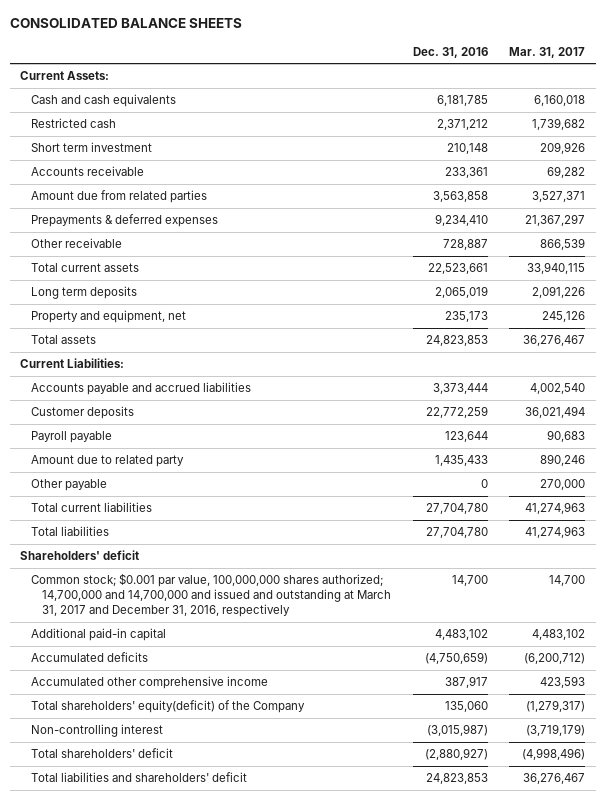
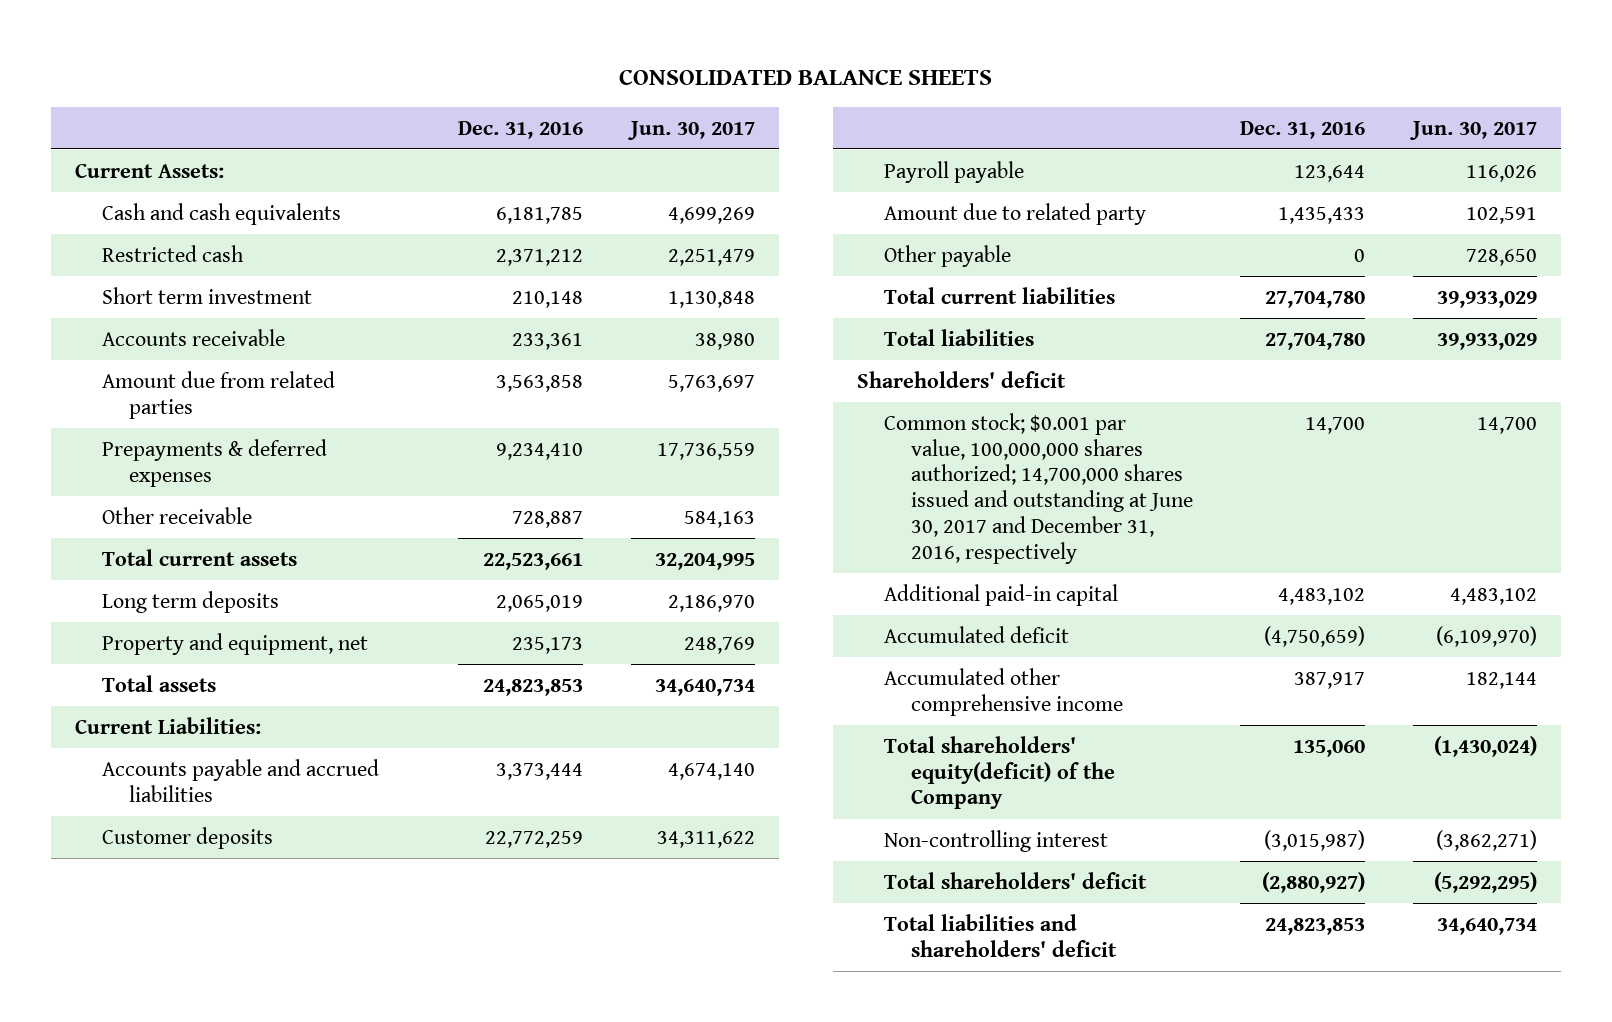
[509,46,586,58] Mar. 31, 2017 -> none
none -> [626,120,755,140] Jun. 30, 2017
[31,573,392,618] Common stock; $0.001 par value, 100,000,000 shares authorized; 14,700,000 and 14,700,000 and issued and outstanding at March 31, 2017 and December 31, 2016, respectively -> [883,412,1193,565] Common stock; $0.001 par value, 100,000,000 shares authorized; 14,700,000 shares issued and outstanding at June 30, 2017 and December 31, 2016, respectively
[31,652,149,663] Accumulated deficits -> [883,625,1069,643] Accumulated deficit

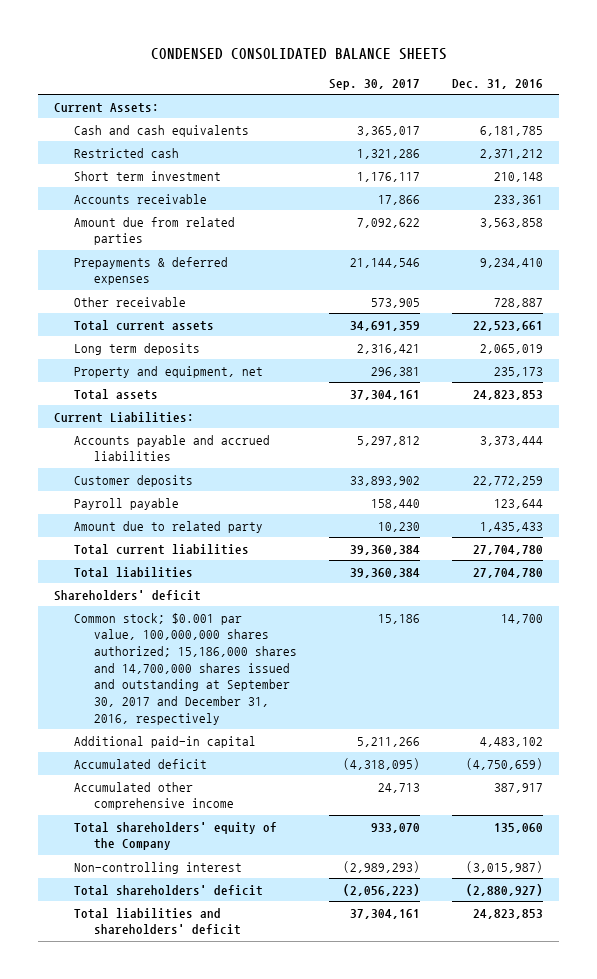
[619,69,993,86] CONSOLIDATED BALANCE SHEETS -> [150,47,447,60] CONDENSED CONSOLIDATED BALANCE SHEETS
[626,120,755,140] Jun. 30, 2017 -> none
none -> [329,78,421,90] Sep. 30, 2017
[883,244,1011,267] Other payable -> none
[883,412,1193,565] Common stock; $0.001 par value, 100,000,000 shares authorized; 14,700,000 shares issued and outstanding at June 30, 2017 and December 31, 2016, respectively -> [74,612,298,725] Common stock; $0.001 par value, 100,000,000 shares authorized; 15,186,000 shares and 14,700,000 shares issued and outstanding at September 30, 2017 and December 31, 2016, respectively
[883,735,1115,810] Total shareholders' equity(deficit) of the Company -> [74,821,278,851] Total shareholders' equity of the Company

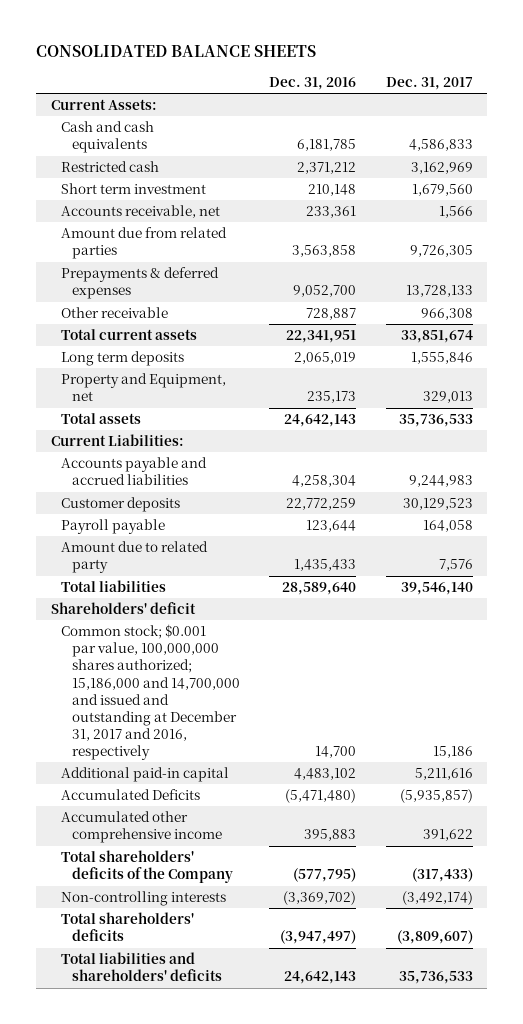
[150,47,447,60] CONDENSED CONSOLIDATED BALANCE SHEETS -> [36,45,317,58] CONSOLIDATED BALANCE SHEETS
[329,78,421,90] Sep. 30, 2017 -> none
none -> [385,77,473,91] Dec. 31, 2017
[74,193,208,204] Accounts receivable -> [61,205,221,219] Accounts receivable, net
[480,257,544,268] 9,234,410 -> [293,285,357,298] 9,052,700
[473,320,544,331] 22,523,661 -> [286,330,357,344] 22,341,951
[74,365,264,378] Property and equipment, net -> [61,373,227,402] Property and Equipment, net
[473,389,544,400] 24,823,853 -> [284,414,357,428] 24,642,143
[480,435,544,446] 3,373,444 -> [292,475,357,488] 4,258,304
[74,543,250,555] Total current liabilities -> none
[473,567,544,578] 27,704,780 -> [282,582,357,596] 28,589,640
[74,612,298,725] Common stock; $0.001 par value, 100,000,000 shares authorized; 15,186,000 shares and 14,700,000 shares issued and outstanding at September 30, 2017 and December 31, 2016, respectively -> [61,624,241,761] Common stock; $0.001 par value, 100,000,000 shares authorized; 15,186,000 and 14,700,000 and issued and outstanding at December 31, 2017 and 2016, respectively
[74,758,208,769] Accumulated deficit -> [61,789,201,801] Accumulated Deficits
[466,757,544,770] (4,750,659) -> [285,789,357,804] (5,471,480)
[494,782,544,793] 387,917 -> [304,829,357,842] 395,883
[74,821,278,851] Total shareholders' equity of the Company -> [61,850,234,884] Total shareholders' deficits of the Company
[494,822,544,833] 135,060 -> [293,868,357,883] (577,795)
[74,861,243,874] Non-controlling interest -> [61,891,227,907] Non-controlling interests
[466,860,544,873] (3,015,987) -> [283,891,357,906] (3,369,702)
[74,884,264,896] Total shareholders' deficit -> [61,912,195,942] Total shareholders' deficits
[466,883,544,896] (2,880,927) -> [280,930,357,945] (3,947,497)
[74,907,242,936] Total liabilities and shareholders' deficit -> [61,952,223,982] Total liabilities and shareholders' deficits
[473,908,544,919] 24,823,853 -> [284,971,357,985] 24,642,143

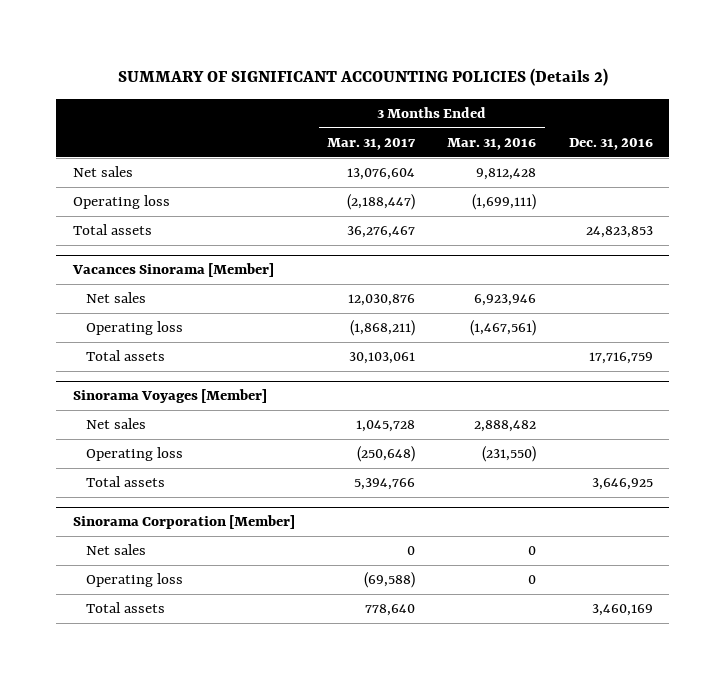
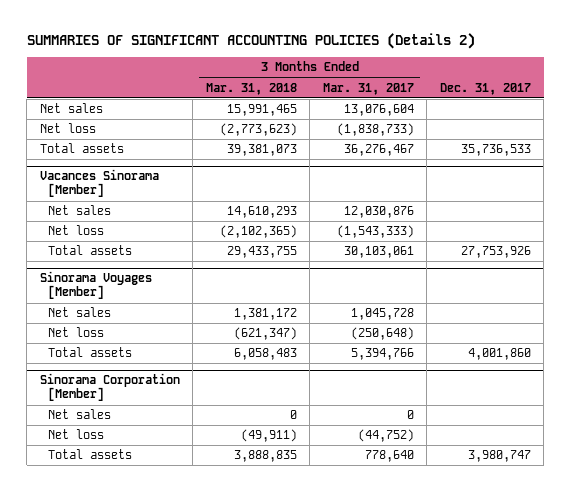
[117,68,608,87] SUMMARY OF SIGNIFICANT ACCOUNTING POLICIES (Details 2) -> [26,33,475,50] SUMMARIES OF SIGNIFICANT ACCOUNTING POLICIES (Details 2)
[447,137,537,150] Mar. 31, 2016 -> none
[568,137,653,150] Dec. 31, 2016 -> none
none -> [205,82,297,95] Mar. 31, 2018
none -> [439,82,531,95] Dec. 31, 2017
[72,195,170,210] Operating loss -> [39,123,96,134] Net loss
[346,194,415,211] (2,188,447) -> [336,123,414,137] (1,838,733)
[86,321,184,336] Operating loss -> [48,225,105,236] Net loss
[349,320,415,337] (1,868,211) -> [336,225,414,239] (1,543,333)
[86,447,184,462] Operating loss -> [48,327,105,338] Net loss
[86,573,184,588] Operating loss -> [48,429,105,440] Net loss
[363,572,415,589] (69,588) -> [357,429,414,443] (44,752)

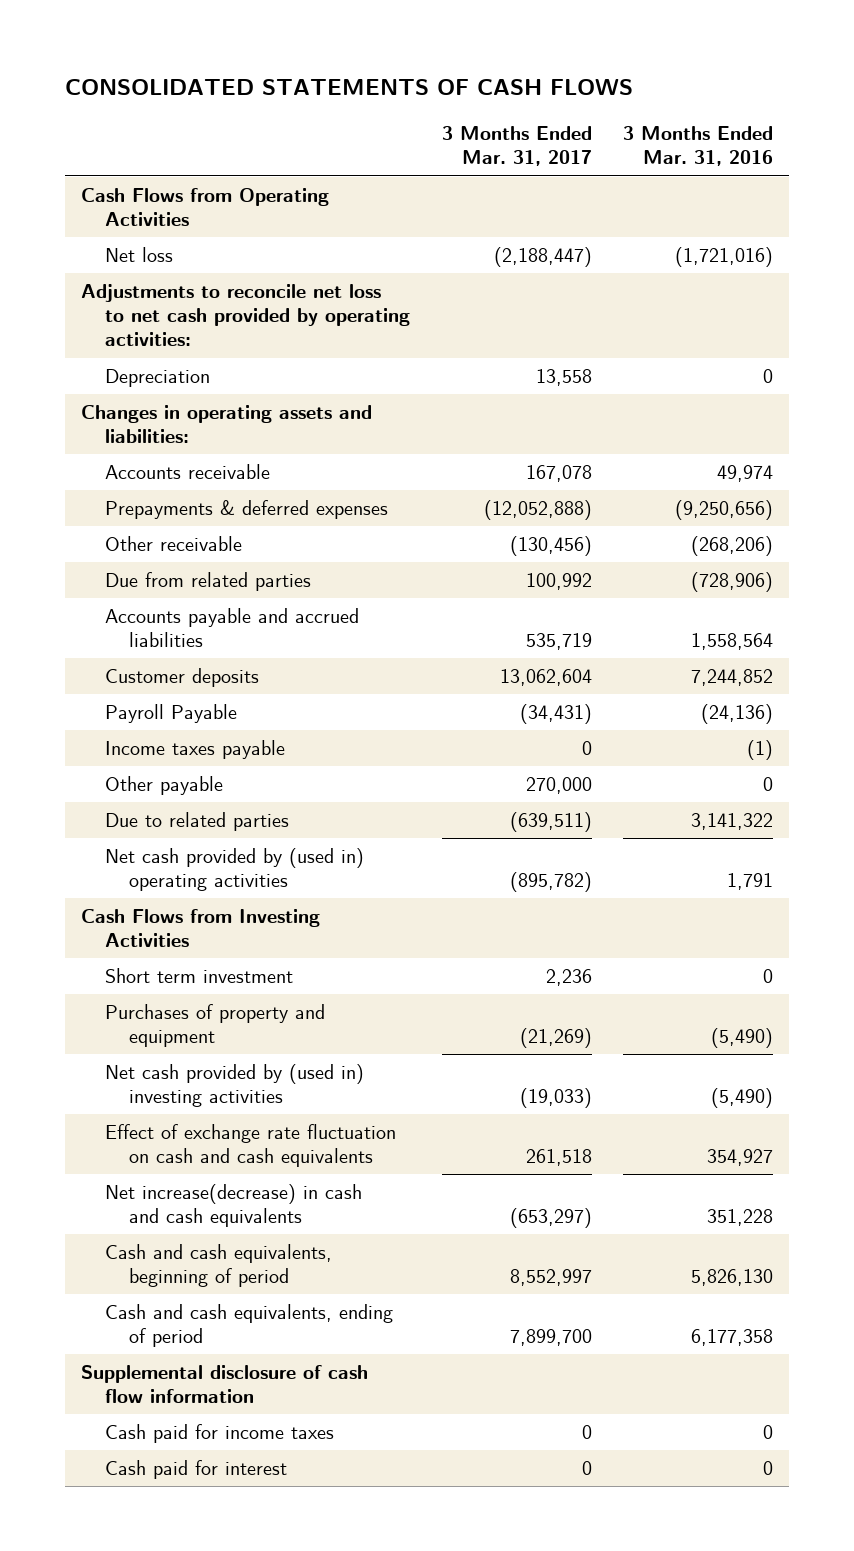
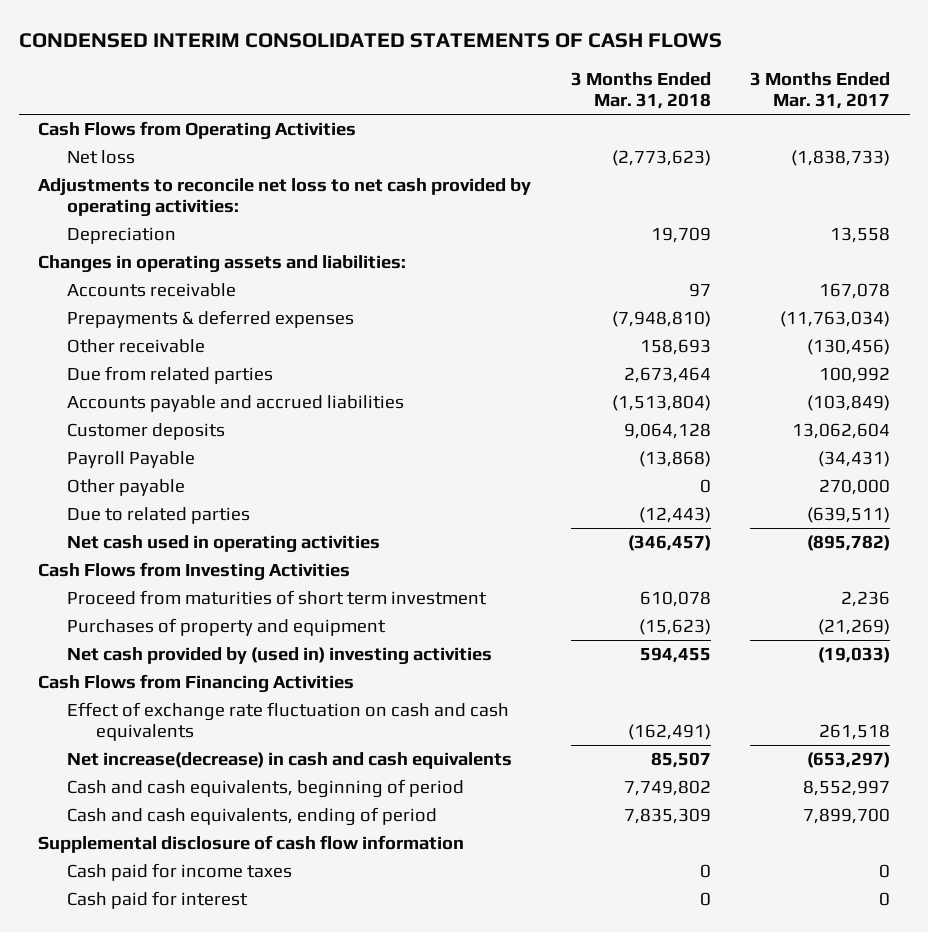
[65,79,634,96] CONSOLIDATED STATEMENTS OF CASH FLOWS -> [18,33,722,49] CONDENSED INTERIM CONSOLIDATED STATEMENTS OF CASH FLOWS
[623,126,774,167] 3 Months Ended Mar. 31, 2016 -> none
none -> [570,72,711,110] 3 Months Ended Mar. 31, 2018
[493,247,592,268] (2,188,447) -> [791,149,891,166] (1,838,733)
[483,500,592,521] (12,052,888) -> [780,310,891,327] (11,763,034)
[525,633,592,651] 535,719 -> [807,394,891,411] (103,849)
[104,740,285,760] Income taxes payable -> none
[104,848,364,892] Net cash provided by (used in) operating activities -> [67,534,381,553] Net cash used in operating activities
[104,968,293,984] Short term investment -> [67,589,488,605] Proceed from maturities of short term investment
none -> [38,673,355,693] Cash Flows from Financing Activities

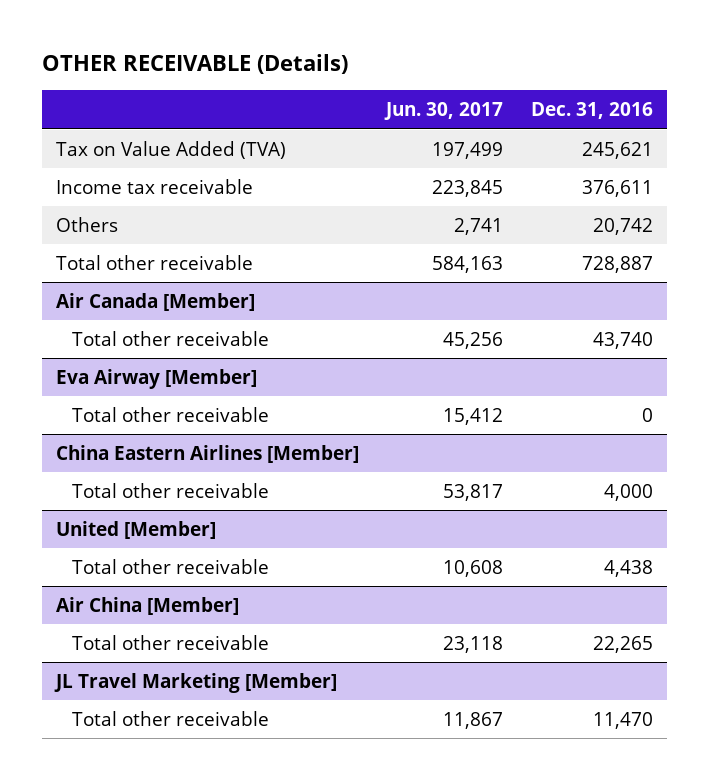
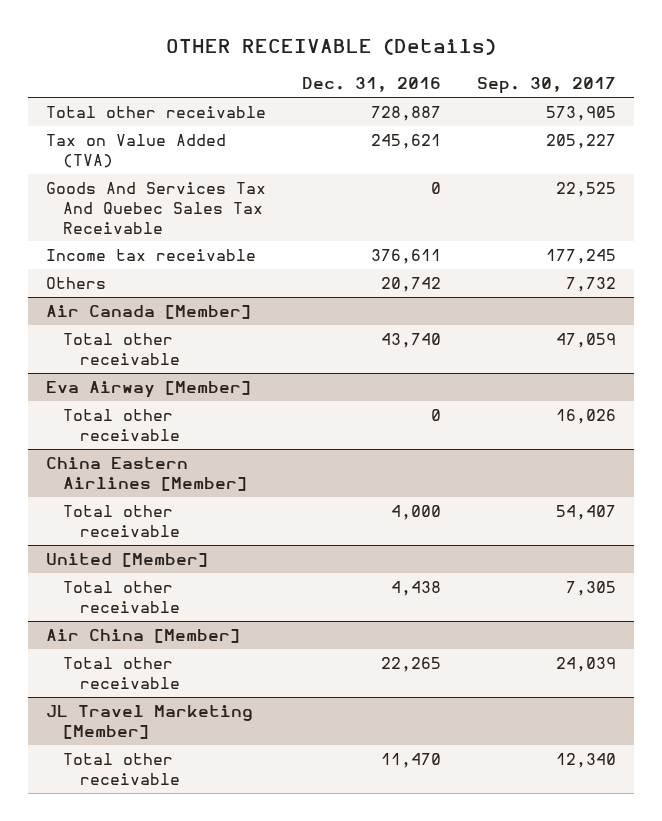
[384,102,504,121] Jun. 30, 2017 -> none
none -> [476,77,616,95] Sep. 30, 2017
[55,254,253,270] Total other receivable -> [46,106,267,119] Total other receivable
none -> [46,182,267,234] Goods And Services Tax And Quebec Sales Tax Receivable

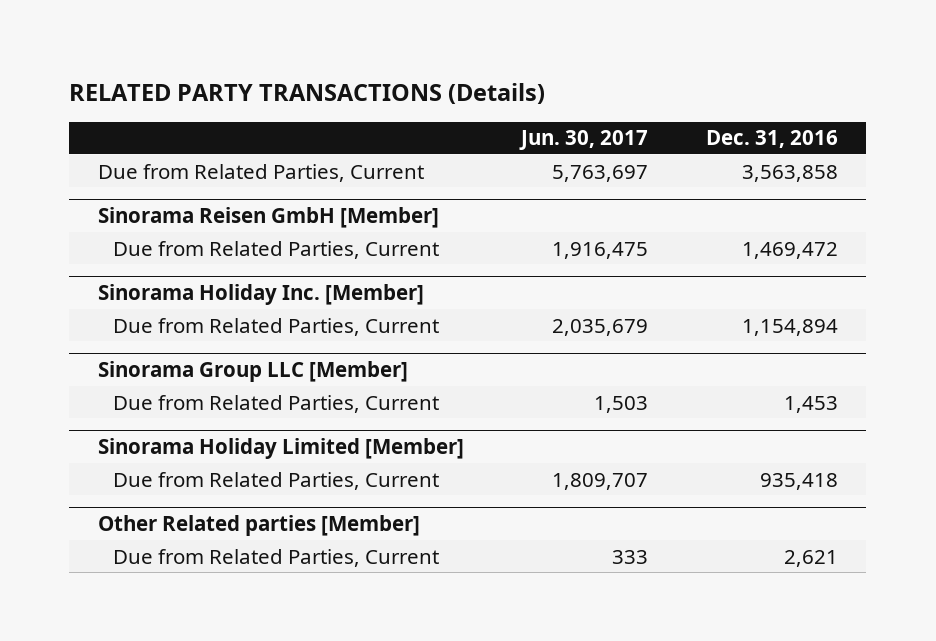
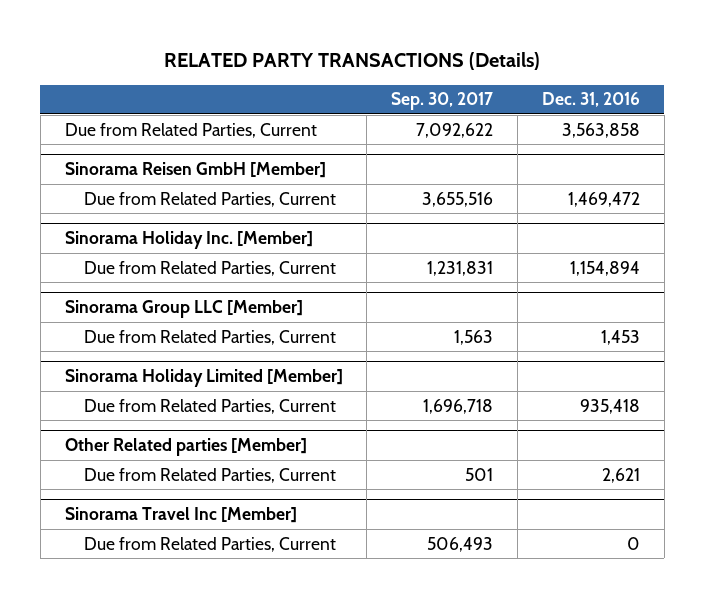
[519,130,649,151] Jun. 30, 2017 -> none
none -> [391,92,494,111] Sep. 30, 2017
none -> [64,507,297,524] Sinorama Travel Inc [Member]
none -> [84,536,337,552] Due from Related Parties, Current

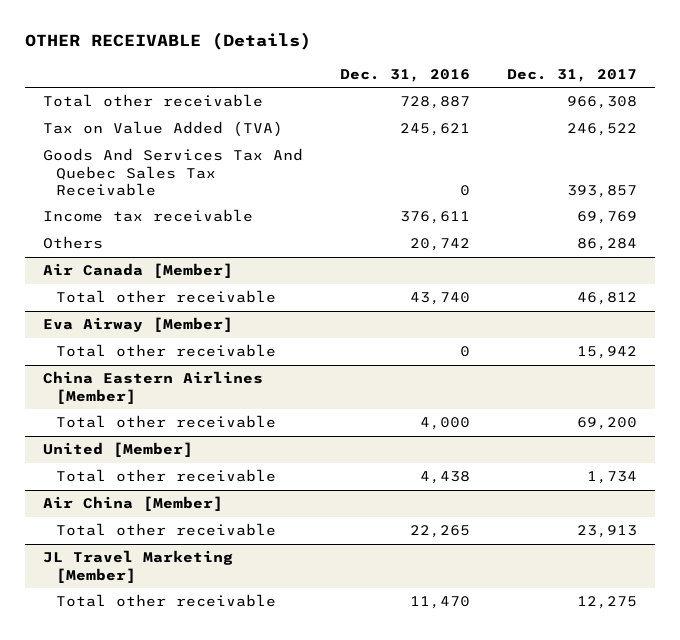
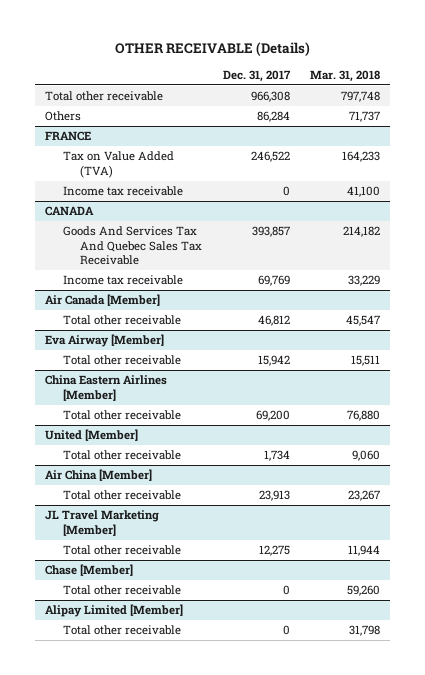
[339,68,470,82] Dec. 31, 2016 -> none
none -> [309,69,380,82] Mar. 31, 2018
[43,236,104,250] Others -> [45,111,82,122] Others
none -> [45,131,92,142] FRANCE
none -> [62,186,183,197] Income tax receivable
none -> [45,206,95,217] CANADA
none -> [45,564,134,577] Chase [Member]
none -> [62,585,181,596] Total other receivable
none -> [45,604,184,618] Alipay Limited [Member]
none -> [62,625,181,636] Total other receivable

